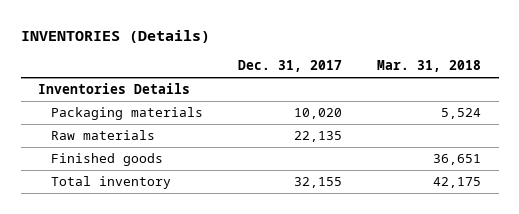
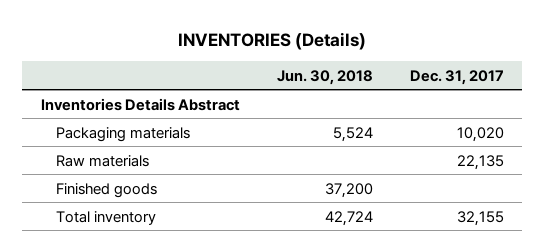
[377,60,482,73] Mar. 31, 2018 -> none
none -> [276,69,373,85] Jun. 30, 2018
[38,83,191,95] Inventories Details -> [40,97,240,111] Inventories Details Abstract

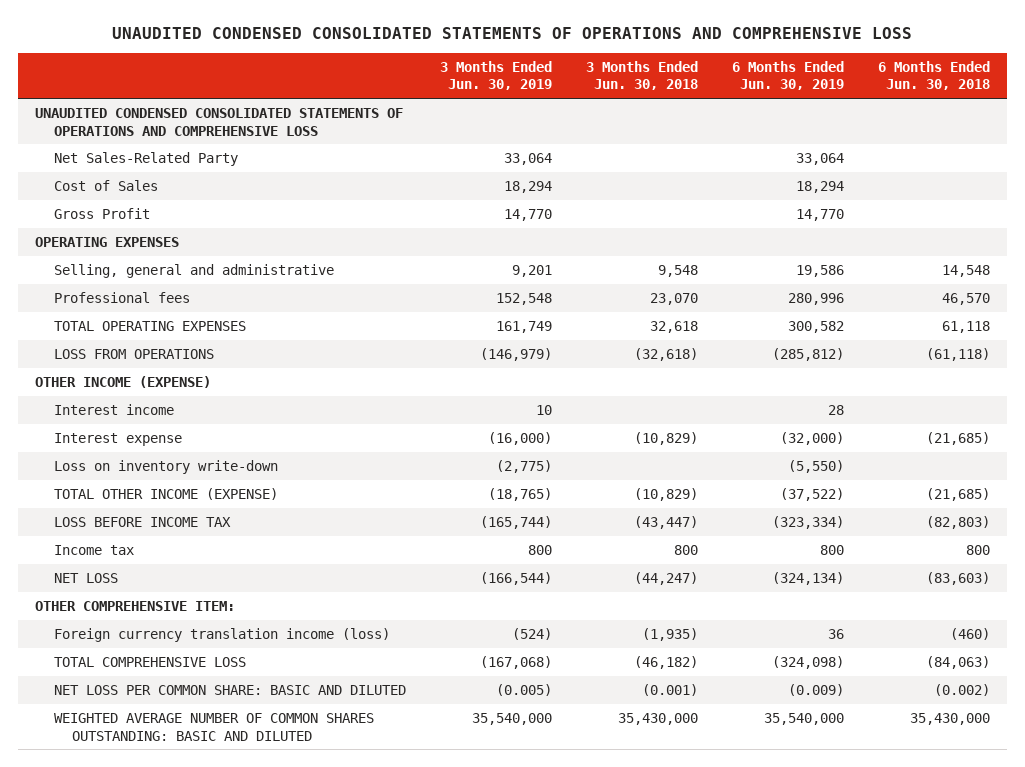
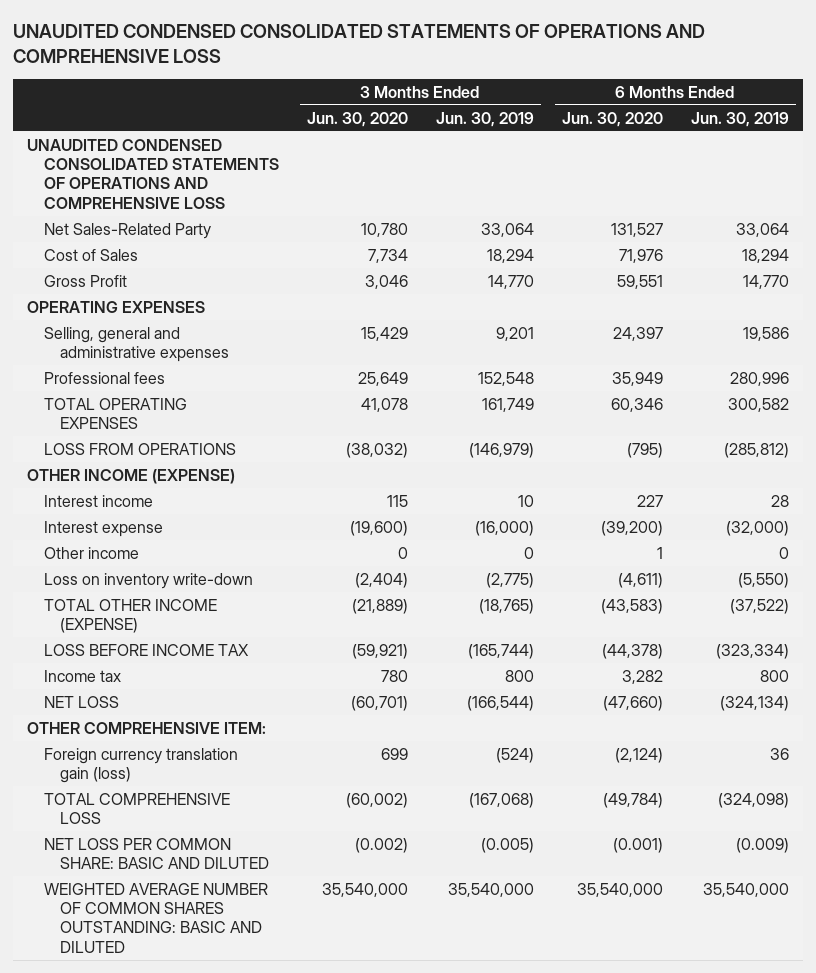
[585,60,698,91] 3 Months Ended Jun. 30, 2018 -> none
[877,60,990,91] 6 Months Ended Jun. 30, 2018 -> none
none -> [306,111,408,127] Jun. 30, 2020
none -> [561,111,663,127] Jun. 30, 2020
[53,263,334,278] Selling, general and administrative -> [43,326,230,363] Selling, general and administrative expenses
none -> [43,546,139,559] Other income
[53,627,390,642] Foreign currency translation income (loss) -> [43,747,238,784] Foreign currency translation gain (loss)

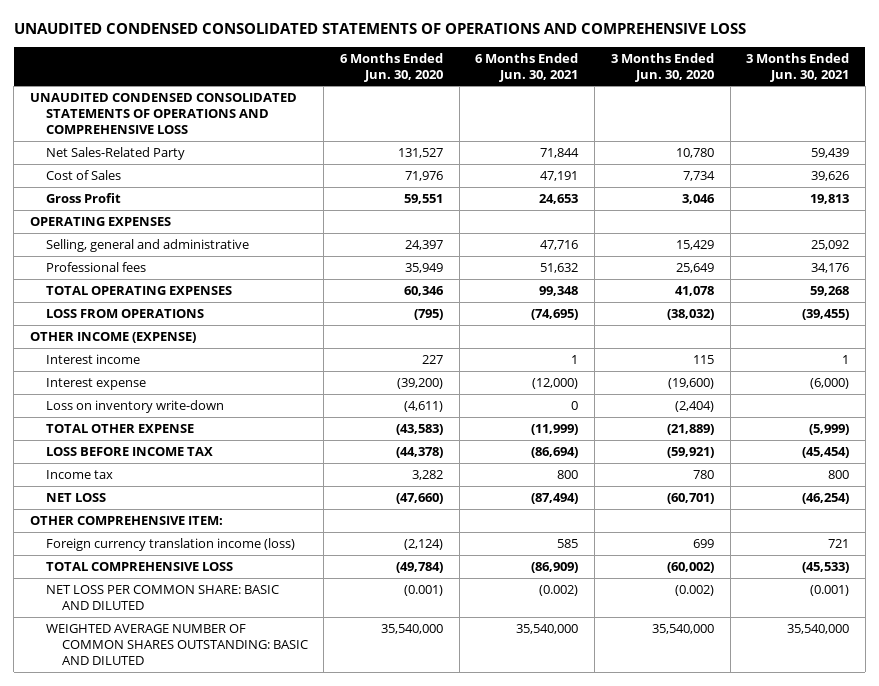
[435,111,534,127] Jun. 30, 2019 -> none
[690,111,789,127] Jun. 30, 2019 -> none
none -> [475,52,579,82] 6 Months Ended Jun. 30, 2021
none -> [746,52,850,82] 3 Months Ended Jun. 30, 2021
[43,326,230,363] Selling, general and administrative expenses -> [45,238,249,252] Selling, general and administrative
[43,546,139,559] Other income -> none
[43,598,217,634] TOTAL OTHER INCOME (EXPENSE) -> [45,423,194,433] TOTAL OTHER EXPENSE
[43,747,238,784] Foreign currency translation gain (loss) -> [45,537,295,551] Foreign currency translation income (loss)

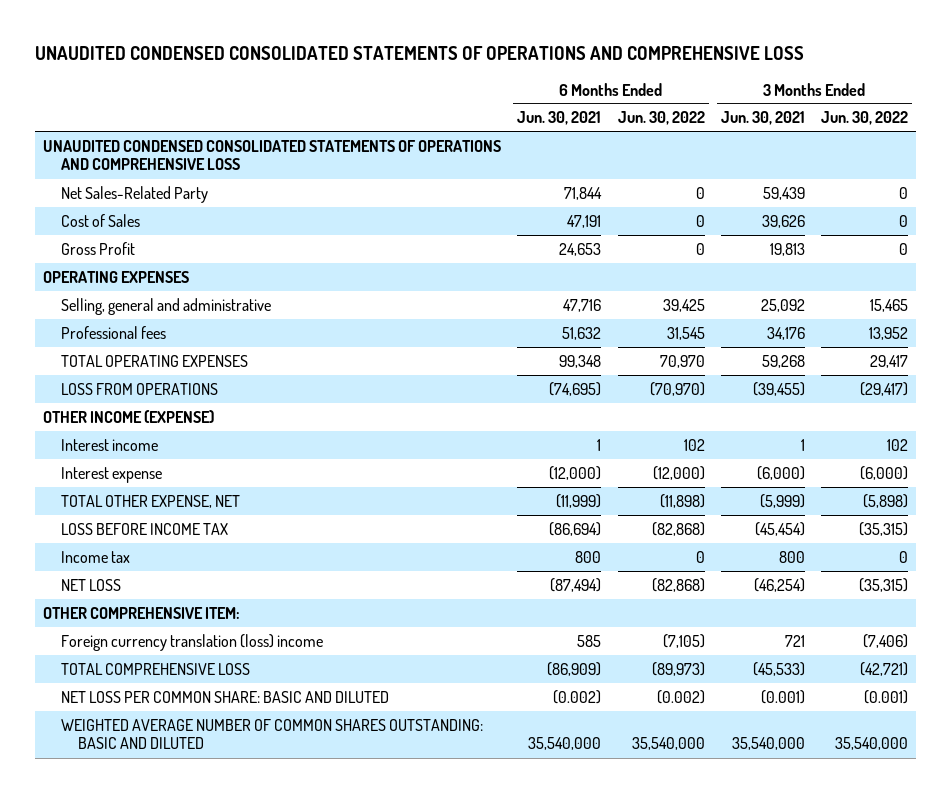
[340,52,444,82] 6 Months Ended Jun. 30, 2020 -> none
[610,52,714,82] 3 Months Ended Jun. 30, 2020 -> none
none -> [617,111,705,126] Jun. 30, 2022
none -> [820,111,908,126] Jun. 30, 2022
[45,399,224,413] Loss on inventory write-down -> none
[45,423,194,433] TOTAL OTHER EXPENSE -> [60,494,240,508] TOTAL OTHER EXPENSE, NET
[45,537,295,551] Foreign currency translation income (loss) -> [60,633,323,651] Foreign currency translation (loss) income

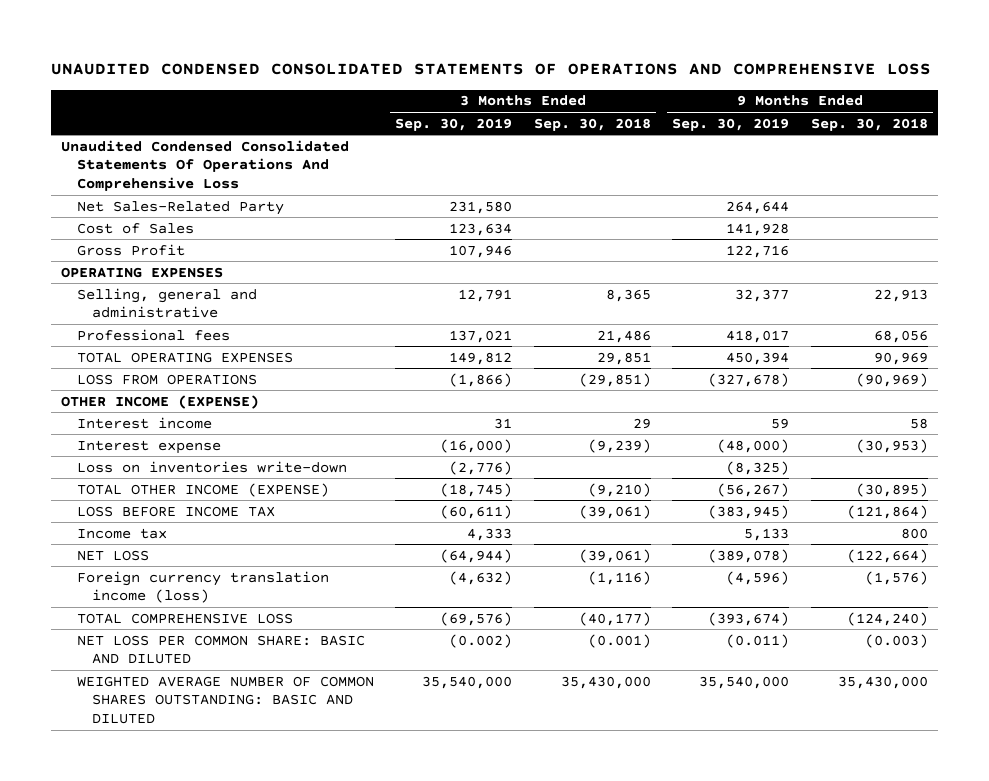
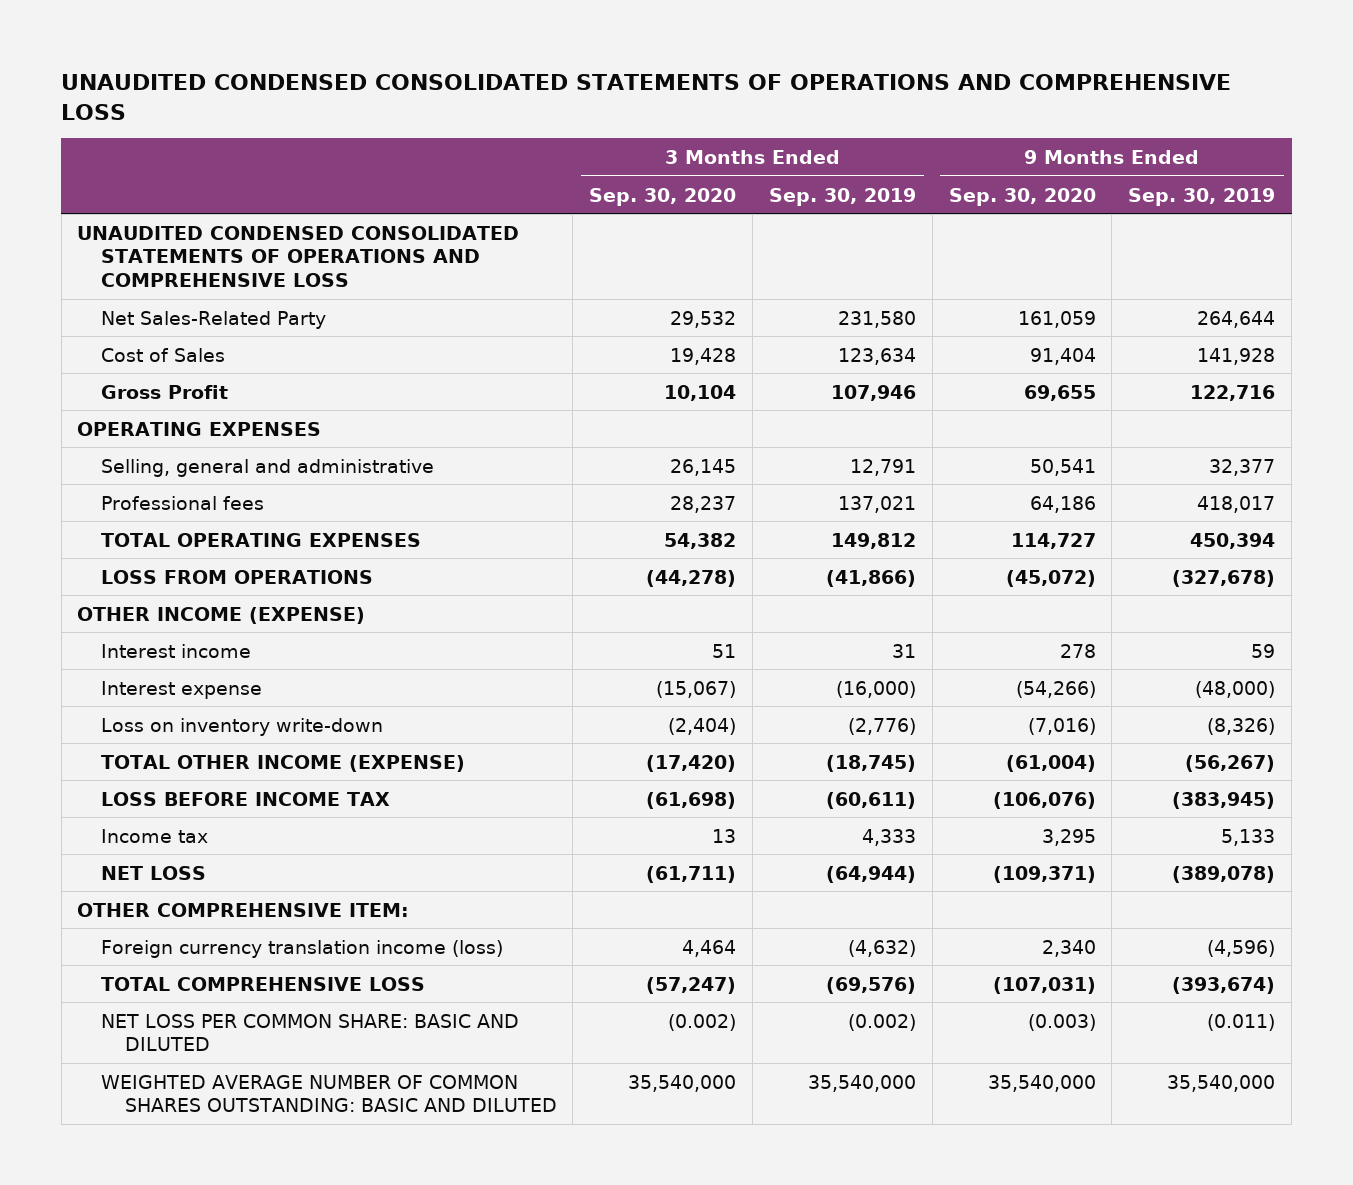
[533,117,651,131] Sep. 30, 2018 -> none
[810,117,928,131] Sep. 30, 2018 -> none
none -> [589,187,737,206] Sep. 30, 2020
none -> [948,187,1096,206] Sep. 30, 2020
[61,139,350,192] Unaudited Condensed Consolidated Statements Of Operations And Comprehensive Loss -> [77,225,520,288] UNAUDITED CONDENSED CONSOLIDATED STATEMENTS OF OPERATIONS AND COMPREHENSIVE LOSS
[449,372,513,387] (1,866) -> [825,569,916,587] (41,866)
[76,460,347,473] Loss on inventories write-down -> [101,717,384,736] Loss on inventory write-down
[726,460,790,475] (8,325) -> [1207,717,1276,735] (8,326)
none -> [77,902,410,917] OTHER COMPREHENSIVE ITEM:

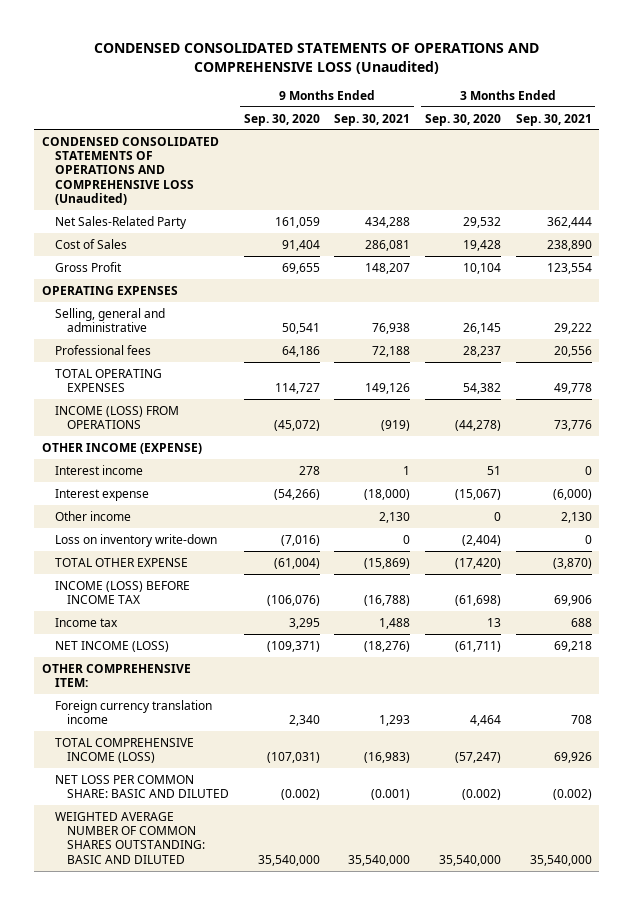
[61,74,1232,120] UNAUDITED CONDENSED CONSOLIDATED STATEMENTS OF OPERATIONS AND COMPREHENSIVE LOSS -> [93,43,539,75] CONDENSED CONSOLIDATED STATEMENTS OF OPERATIONS AND COMPREHENSIVE LOSS (Unaudited)
[768,187,916,206] Sep. 30, 2019 -> none
[1128,187,1276,206] Sep. 30, 2019 -> none
none -> [334,113,411,126] Sep. 30, 2021
none -> [515,113,592,126] Sep. 30, 2021
[77,225,520,288] UNAUDITED CONDENSED CONSOLIDATED STATEMENTS OF OPERATIONS AND COMPREHENSIVE LOSS -> [41,136,219,205] CONDENSED CONSOLIDATED STATEMENTS OF OPERATIONS AND COMPREHENSIVE LOSS (Unaudited)
[101,569,374,584] LOSS FROM OPERATIONS -> [54,405,179,429] INCOME (LOSS) FROM OPERATIONS
none -> [54,510,131,521] Other income
[101,754,466,772] TOTAL OTHER INCOME (EXPENSE) -> [54,557,188,567] TOTAL OTHER EXPENSE
[101,791,391,806] LOSS BEFORE INCOME TAX -> [54,580,190,604] INCOME (LOSS) BEFORE INCOME TAX
[101,865,207,880] NET LOSS -> [54,640,169,652] NET INCOME (LOSS)
[101,939,504,958] Foreign currency translation income (loss) -> [54,699,212,724] Foreign currency translation income
[101,976,426,991] TOTAL COMPREHENSIVE LOSS -> [54,737,194,763] TOTAL COMPREHENSIVE INCOME (LOSS)
[1027,1013,1096,1031] (0.003) -> [280,788,320,800] (0.002)

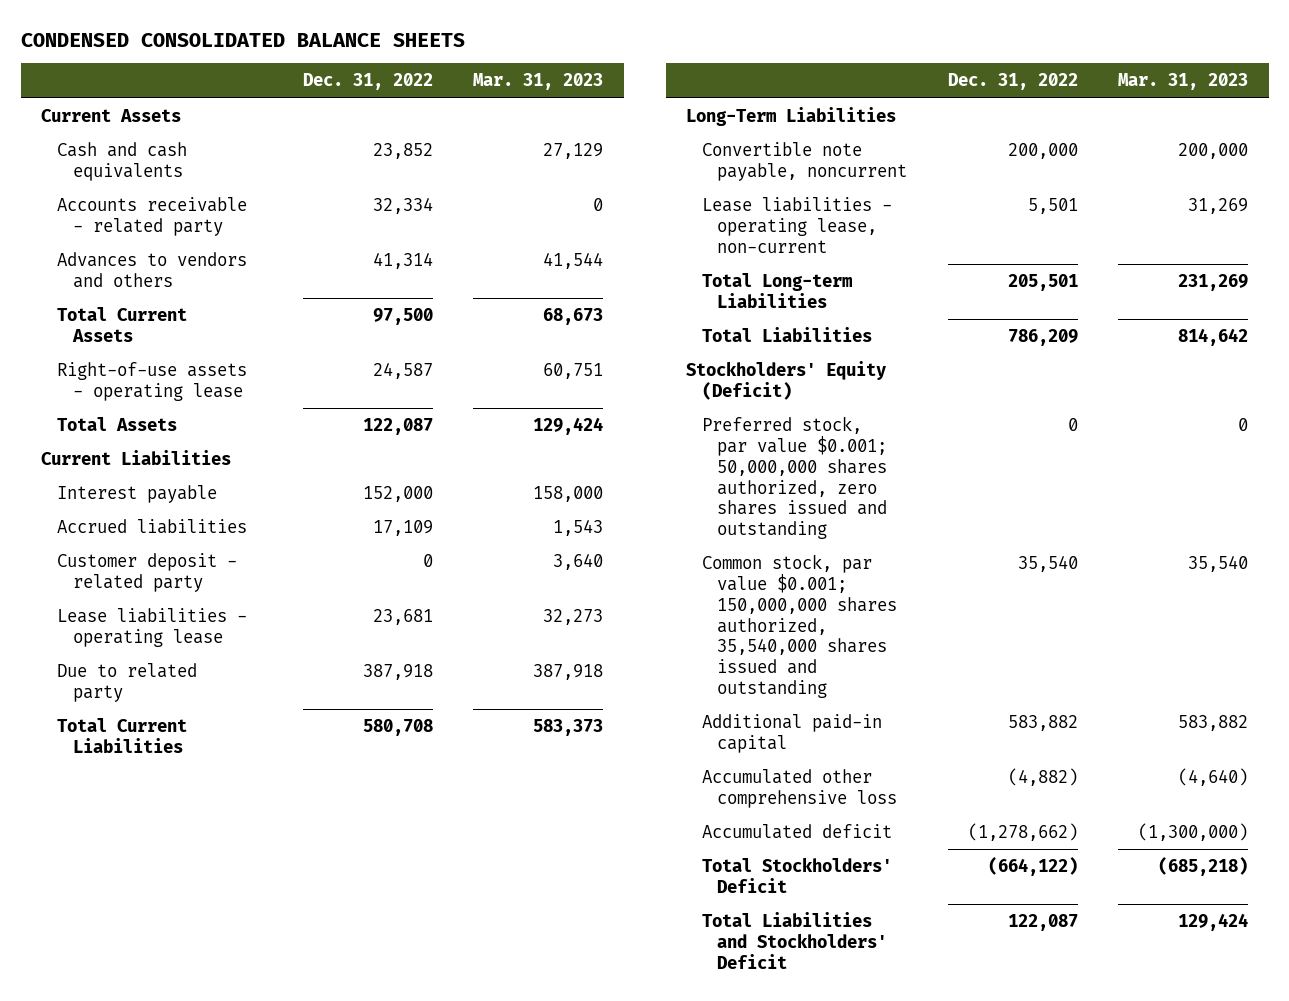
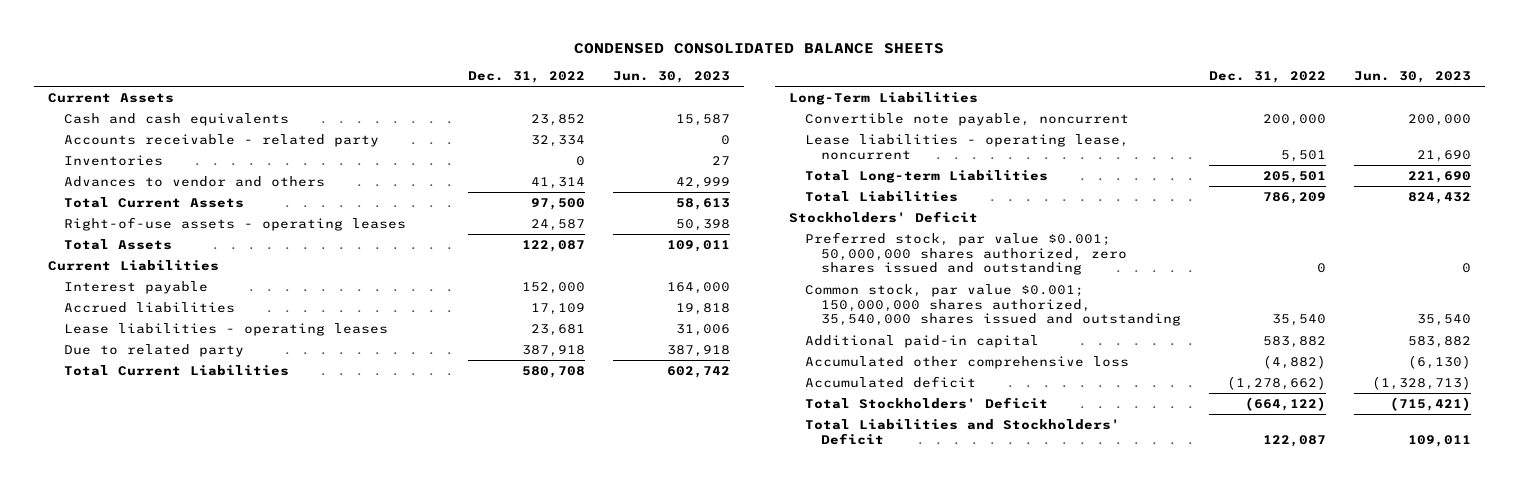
[473,73,604,91] Mar. 31, 2023 -> none
none -> [612,71,730,84] Jun. 30, 2023
none -> [63,154,163,166] Inventories
[56,251,247,288] Advances to vendors and others -> [63,175,325,187] Advances to vendor and others
[56,361,247,401] Right-of-use assets - operating lease -> [63,216,406,231] Right-of-use assets - operating leases
[56,552,237,592] Customer deposit - related party -> none
[56,607,247,647] Lease liabilities - operating lease -> [63,322,388,336] Lease liabilities - operating leases
[701,196,892,253] Lease liabilities - operating lease, non-current -> [804,133,1129,160] Lease liabilities - operating lease, noncurrent
[685,360,886,400] Stockholders' Equity (Deficit) -> [788,210,978,223] Stockholders' Deficit

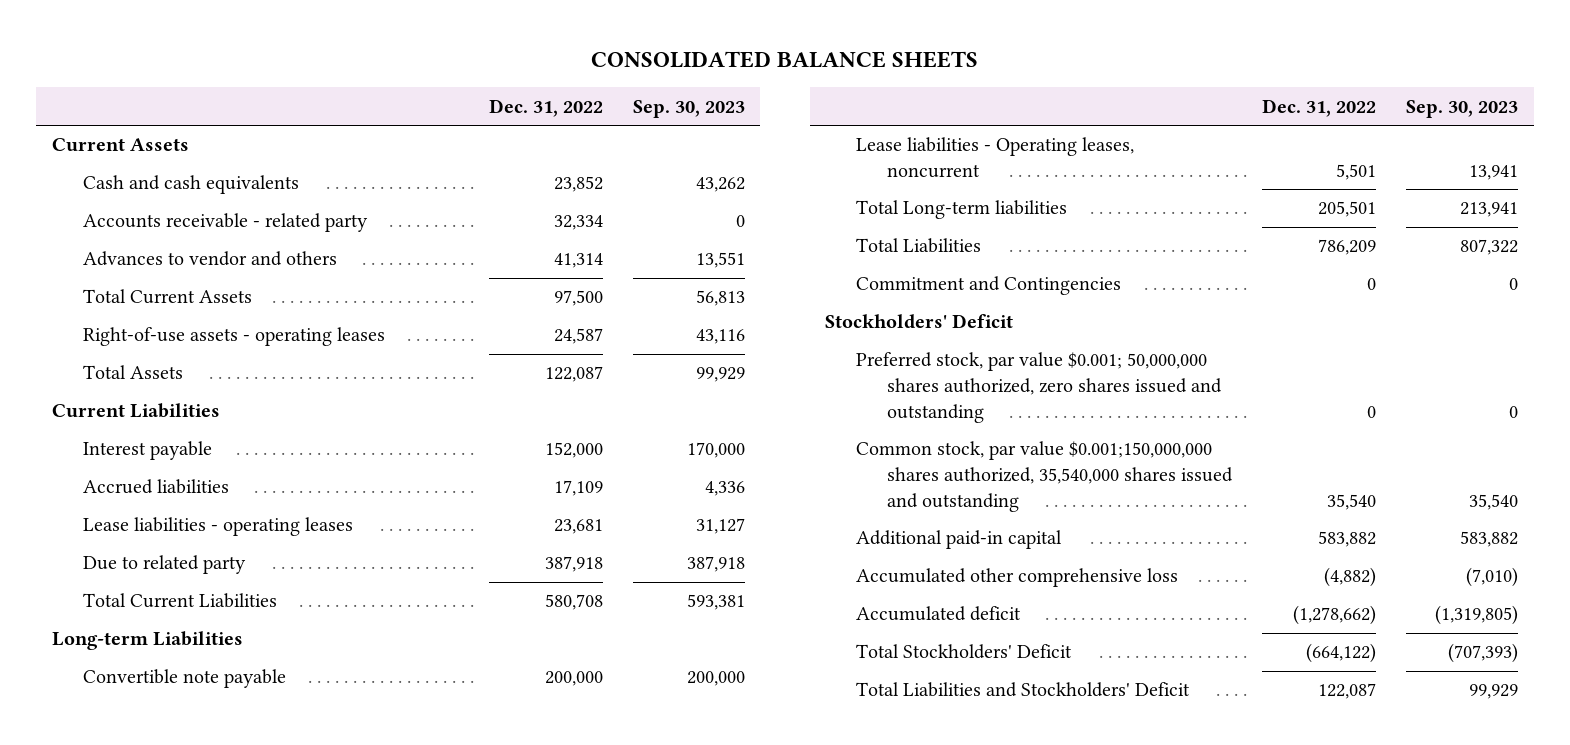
[574,42,945,54] CONDENSED CONSOLIDATED BALANCE SHEETS -> [591,51,979,69] CONSOLIDATED BALANCE SHEETS
[612,71,730,84] Jun. 30, 2023 -> none
none -> [632,99,745,118] Sep. 30, 2023
[63,154,163,166] Inventories -> none
[788,91,978,105] Long-Term Liabilities -> [51,631,243,651] Long-term Liabilities
[804,112,1129,126] Convertible note payable, noncurrent -> [82,669,286,689] Convertible note payable
[804,133,1129,160] Lease liabilities - operating lease, noncurrent -> [856,137,1135,179] Lease liabilities - Operating leases, noncurrent
[804,169,1048,183] Total Long-term Liabilities -> [856,200,1068,220] Total Long-term liabilities
none -> [856,276,1122,296] Commitment and Contingencies
[804,283,1181,327] Common stock, par value $0.001; 150,000,000 shares authorized, 35,540,000 shares issued and outstanding -> [856,441,1234,512] Common stock, par value $0.001;150,000,000 shares authorized, 35,540,000 shares issued and outstanding

